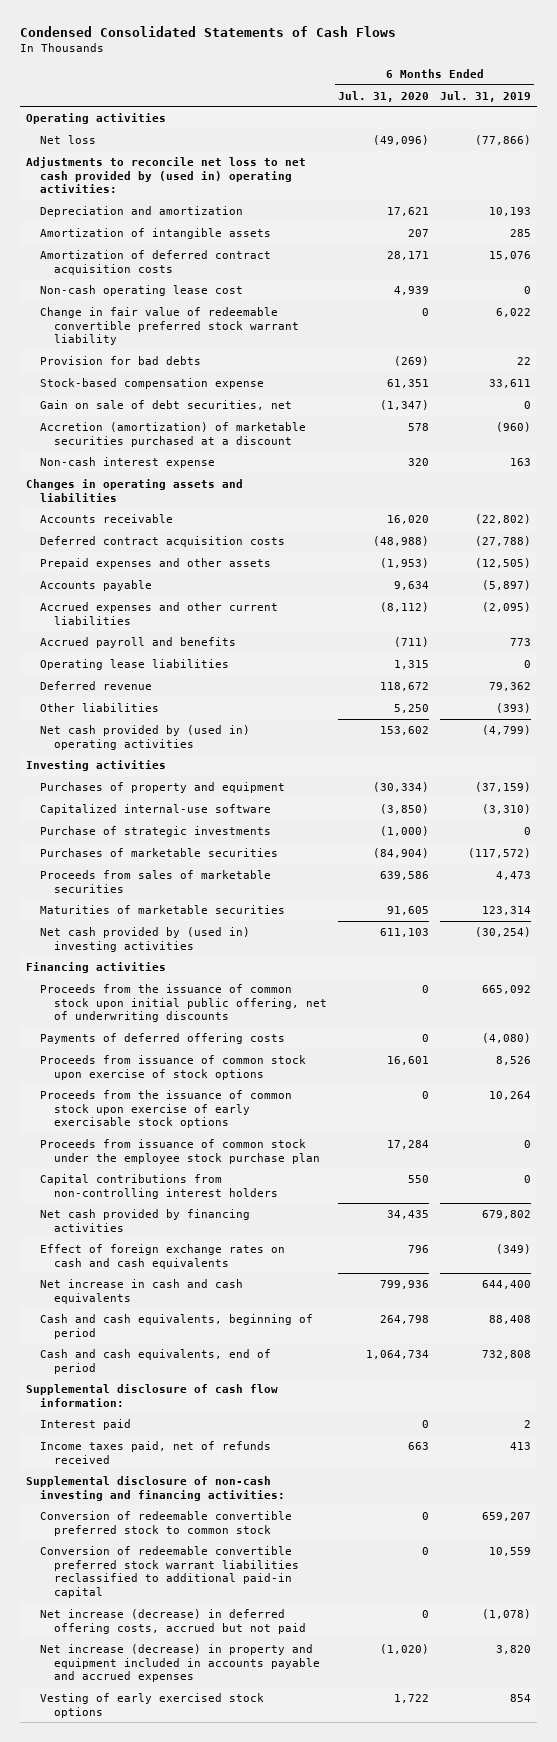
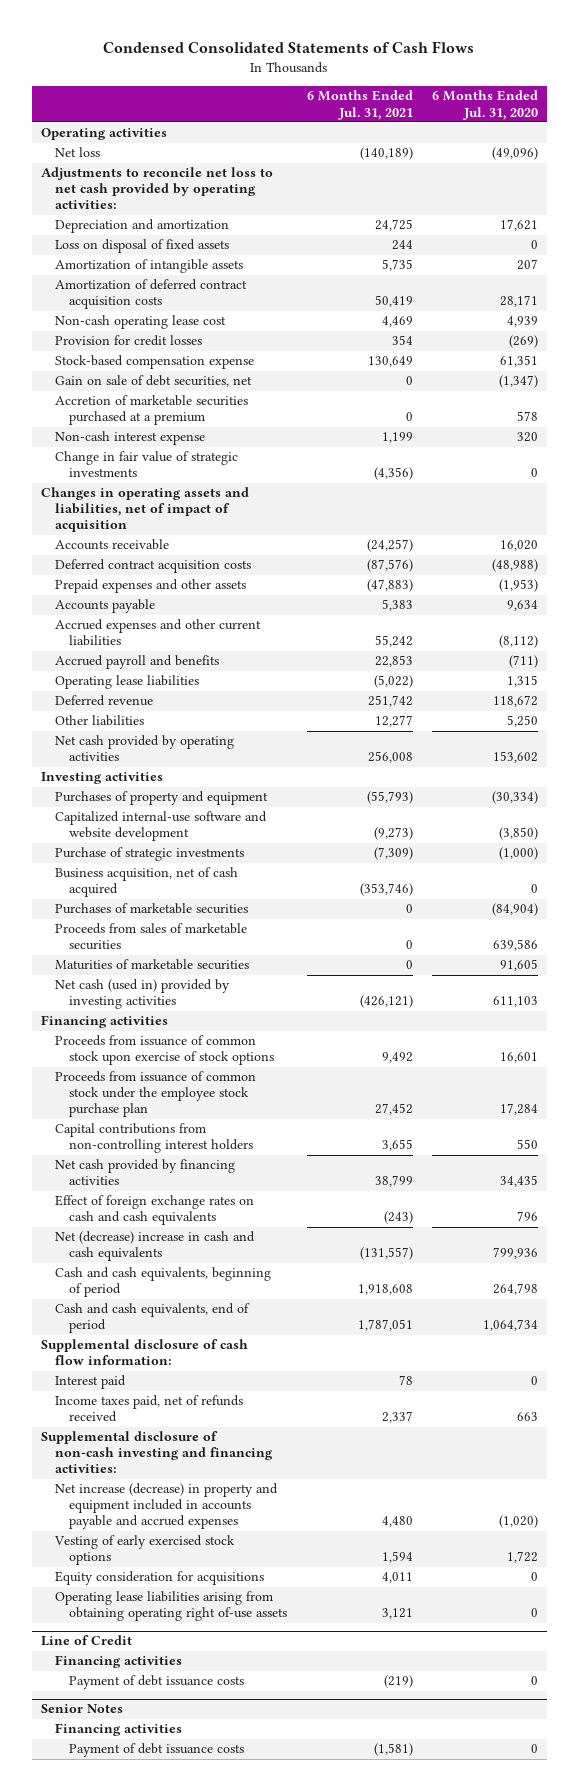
[440,90,532,102] Jul. 31, 2019 -> none
none -> [306,90,413,120] 6 Months Ended Jul. 31, 2021
[25,156,306,194] Adjustments to reconcile net loss to net cash provided by (used in) operating activities: -> [41,167,274,210] Adjustments to reconcile net loss to net cash provided by operating activities:
none -> [55,239,230,254] Loss on disposal of fixed assets
[39,306,300,346] Change in fair value of redeemable convertible preferred stock warrant liability -> none
[39,355,201,365] Provision for bad debts -> [55,335,203,347] Provision for credit losses
[39,421,306,447] Accretion (amortization) of marketable securities purchased at a discount -> [55,395,249,426] Accretion of marketable securities purchased at a premium
none -> [55,451,239,478] Change in fair value of strategic investments
[25,478,243,502] Changes in operating assets and liabilities -> [41,487,250,533] Changes in operating assets and liabilities, net of impact of acquisition
[39,724,250,750] Net cash provided by (used in) operating activities -> [55,735,235,762] Net cash provided by operating activities
[39,803,271,815] Capitalized internal-use software -> [55,811,268,842] Capitalized internal-use software and website development
none -> [55,867,239,898] Business acquisition, net of cash acquired
[39,926,250,952] Net cash provided by (used in) investing activities -> [55,979,231,1010] Net cash (used in) provided by investing activities
[39,983,328,1023] Proceeds from the issuance of common stock upon initial public offering, net of underwriting discounts -> none
[39,1032,285,1044] Payments of deferred offering costs -> none
[39,1089,292,1129] Proceeds from the issuance of common stock upon exercise of early exercisable stock options -> none
[39,1278,243,1304] Net increase in cash and cash equivalents -> [55,1231,256,1262] Net (decrease) increase in cash and cash equivalents
[39,1510,292,1536] Conversion of redeemable convertible preferred stock to common stock -> none
[39,1545,300,1599] Conversion of redeemable convertible preferred stock warrant liabilities reclassified to additional paid-in capital -> none
[39,1608,307,1634] Net increase (decrease) in deferred offering costs, accrued but not paid -> none
none -> [55,1571,265,1586] Equity consideration for acquisitions
none -> [55,1591,288,1622] Operating lease liabilities arising from obtaining operating right of-use assets
none -> [41,1635,133,1647] Line of Credit
none -> [55,1655,183,1669] Financing activities
none -> [69,1675,245,1690] Payment of debt issuance costs
none -> [41,1704,124,1714] Senior Notes
none -> [55,1723,183,1737] Financing activities
none -> [69,1743,245,1758] Payment of debt issuance costs

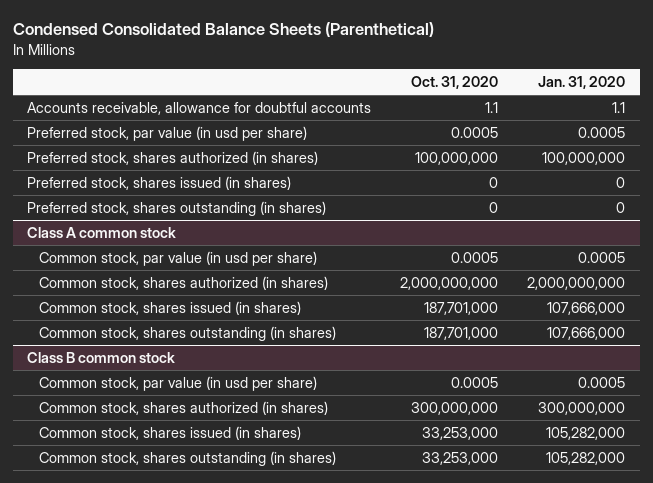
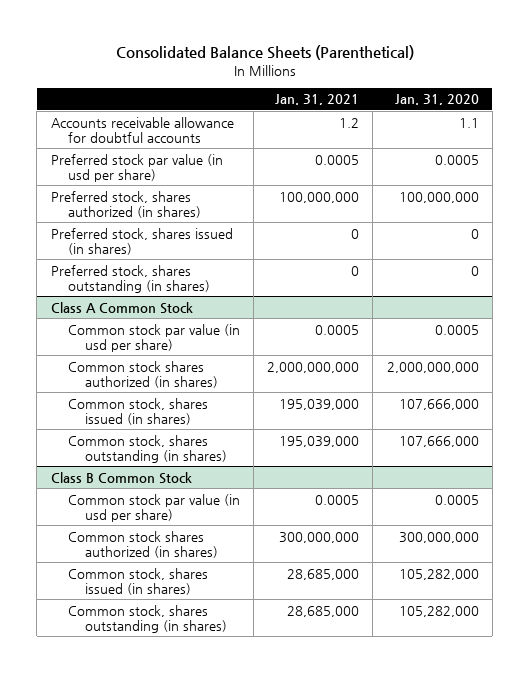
[12,22,434,38] Condensed Consolidated Balance Sheets (Parenthetical) -> [115,45,414,61] Consolidated Balance Sheets (Parenthetical)
[411,75,499,89] Oct. 31, 2020 -> none
none -> [275,94,360,106] Jan. 31, 2021
[27,101,372,115] Accounts receivable, allowance for doubtful accounts -> [50,116,234,143] Accounts receivable allowance for doubtful accounts
[27,125,308,141] Preferred stock, par value (in usd per share) -> [50,153,223,182] Preferred stock par value (in usd per share)
[27,226,177,238] Class A common stock -> [50,301,193,314] Class A Common Stock
[38,250,317,266] Common stock, par value (in usd per share) -> [67,323,240,352] Common stock par value (in usd per share)
[38,275,328,290] Common stock, shares authorized (in shares) -> [67,360,218,388] Common stock shares authorized (in shares)
[27,351,176,363] Class B common stock -> [50,471,192,484] Class B Common Stock
[38,375,317,391] Common stock, par value (in usd per share) -> [67,493,240,522] Common stock par value (in usd per share)
[38,400,328,415] Common stock, shares authorized (in shares) -> [67,530,218,558] Common stock shares authorized (in shares)

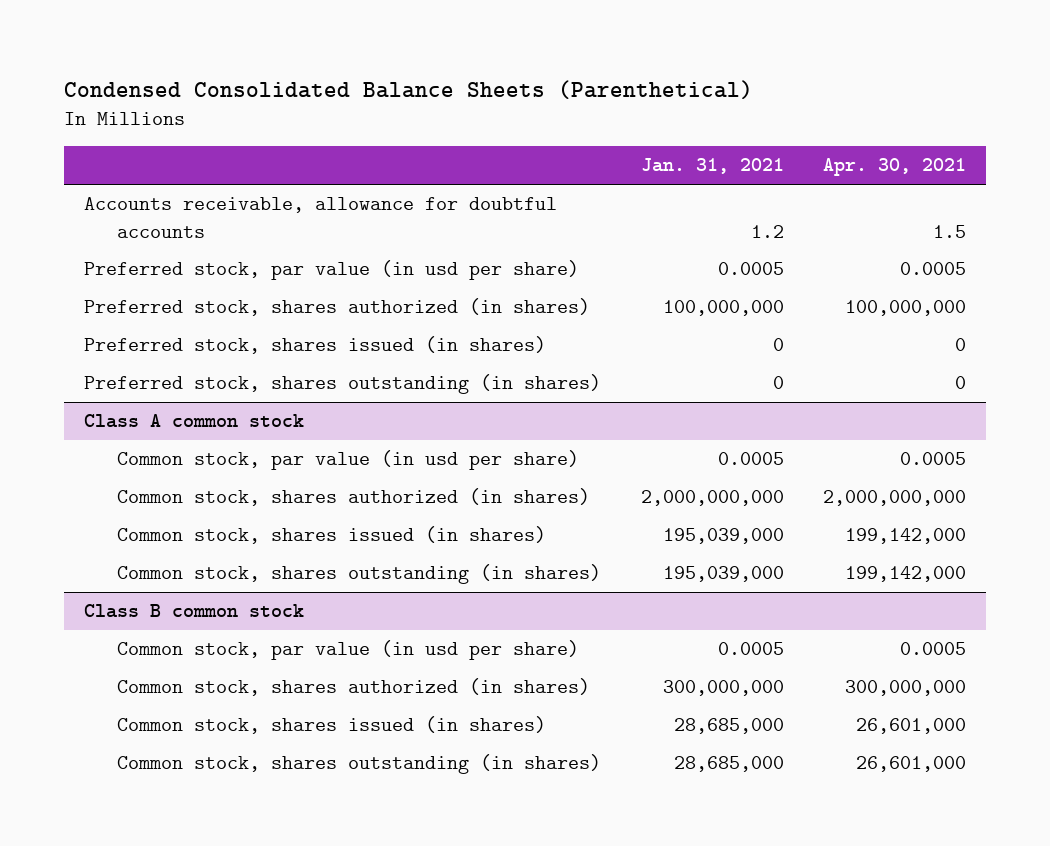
[115,45,414,61] Consolidated Balance Sheets (Parenthetical) -> [64,79,754,99] Condensed Consolidated Balance Sheets (Parenthetical)
[394,94,479,106] Jan. 31, 2020 -> none
none -> [823,158,967,177] Apr. 30, 2021
[50,116,234,143] Accounts receivable allowance for doubtful accounts -> [83,197,557,238] Accounts receivable, allowance for doubtful accounts
[50,153,223,182] Preferred stock par value (in usd per share) -> [83,260,579,281] Preferred stock, par value (in usd per share)
[50,301,193,314] Class A Common Stock -> [83,414,304,429] Class A common stock
[67,323,240,352] Common stock par value (in usd per share) -> [116,450,579,471] Common stock, par value (in usd per share)
[67,360,218,388] Common stock shares authorized (in shares) -> [116,488,590,507] Common stock, shares authorized (in shares)
[50,471,192,484] Class B Common Stock -> [83,604,304,619] Class B common stock
[67,493,240,522] Common stock par value (in usd per share) -> [116,640,579,661] Common stock, par value (in usd per share)
[67,530,218,558] Common stock shares authorized (in shares) -> [116,678,590,697] Common stock, shares authorized (in shares)

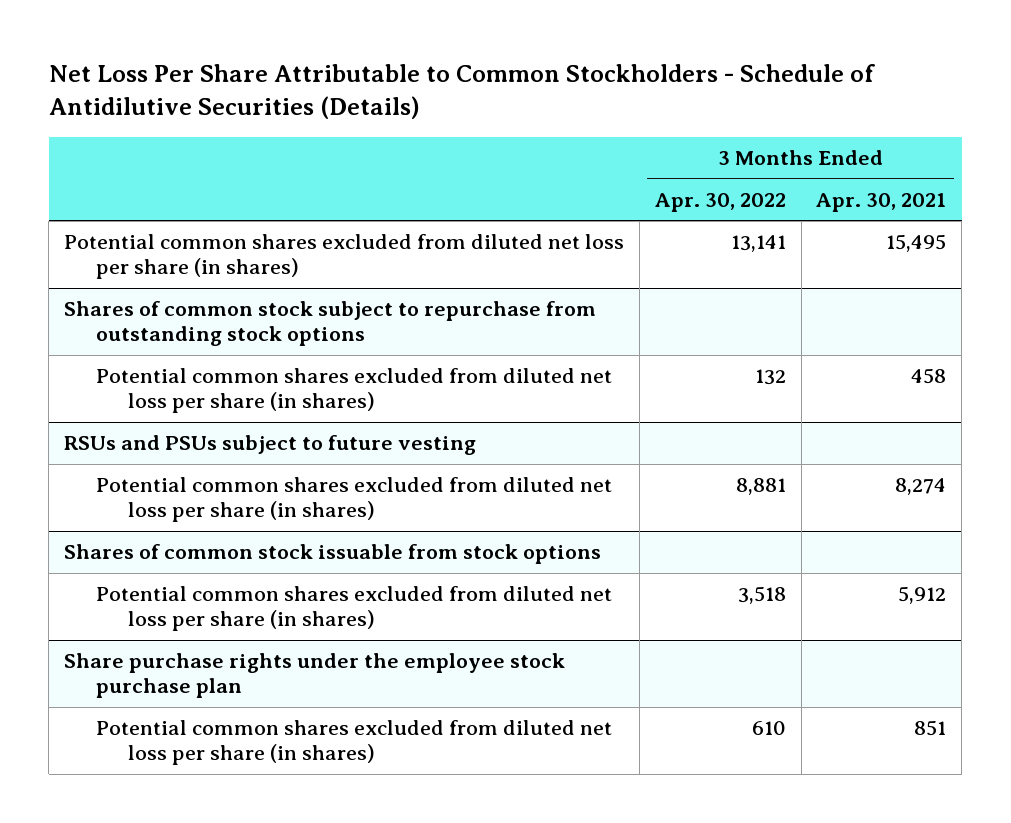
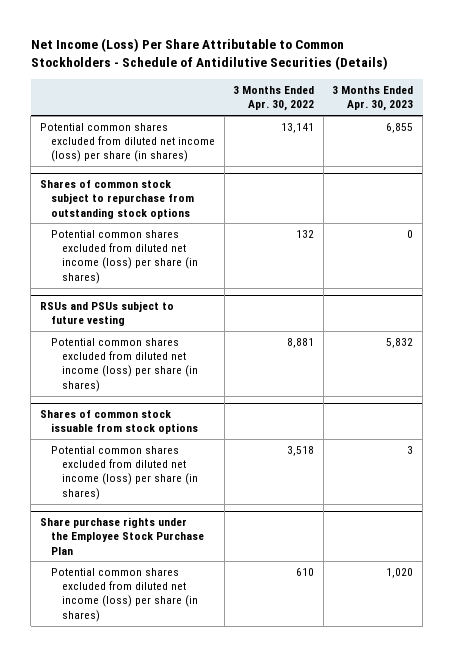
[48,64,875,120] Net Loss Per Share Attributable to Common Stockholders - Schedule of Antidilutive Securities (Details) -> [30,38,388,71] Net Income (Loss) Per Share Attributable to Common Stockholders - Schedule of Antidilutive Securities (Details)
[816,192,947,212] Apr. 30, 2021 -> none
none -> [332,86,414,112] 3 Months Ended Apr. 30, 2023
[64,234,625,280] Potential common shares excluded from diluted net loss per share (in shares) -> [39,123,216,163] Potential common shares excluded from diluted net income (loss) per share (in shares)
[96,368,613,414] Potential common shares excluded from diluted net loss per share (in shares) -> [51,230,199,284] Potential common shares excluded from diluted net income (loss) per share (in shares)
[96,477,613,523] Potential common shares excluded from diluted net loss per share (in shares) -> [51,338,199,392] Potential common shares excluded from diluted net income (loss) per share (in shares)
[96,586,613,632] Potential common shares excluded from diluted net loss per share (in shares) -> [51,446,199,500] Potential common shares excluded from diluted net income (loss) per share (in shares)
[64,653,566,699] Share purchase rights under the employee stock purchase plan -> [39,517,205,555] Share purchase rights under the Employee Stock Purchase Plan
[96,720,613,766] Potential common shares excluded from diluted net loss per share (in shares) -> [51,568,199,622] Potential common shares excluded from diluted net income (loss) per share (in shares)

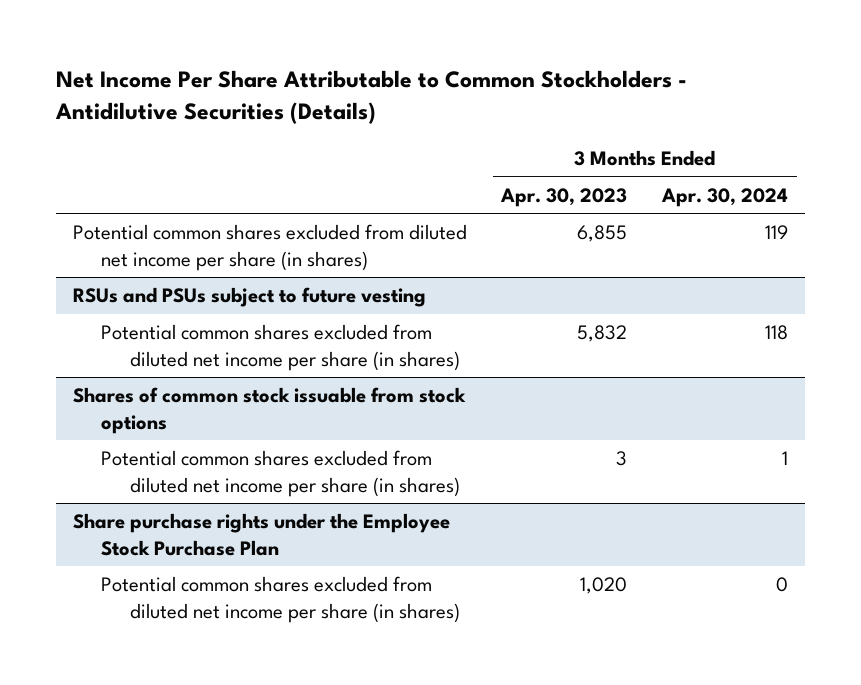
[30,38,388,71] Net Income (Loss) Per Share Attributable to Common Stockholders - Schedule of Antidilutive Securities (Details) -> [54,70,687,125] Net Income Per Share Attributable to Common Stockholders - Antidilutive Securities (Details)
[233,86,315,112] 3 Months Ended Apr. 30, 2022 -> none
none -> [660,187,788,207] Apr. 30, 2024
[39,180,195,219] Shares of common stock subject to repurchase from outstanding stock options -> none
[51,230,199,284] Potential common shares excluded from diluted net income (loss) per share (in shares) -> none
[39,123,216,163] Potential common shares excluded from diluted net income (loss) per share (in shares) -> [72,224,467,271] Potential common shares excluded from diluted net income per share (in shares)
[51,338,199,392] Potential common shares excluded from diluted net income (loss) per share (in shares) -> [101,324,461,371] Potential common shares excluded from diluted net income per share (in shares)
[51,446,199,500] Potential common shares excluded from diluted net income (loss) per share (in shares) -> [101,450,461,497] Potential common shares excluded from diluted net income per share (in shares)
[51,568,199,622] Potential common shares excluded from diluted net income (loss) per share (in shares) -> [101,576,461,623] Potential common shares excluded from diluted net income per share (in shares)

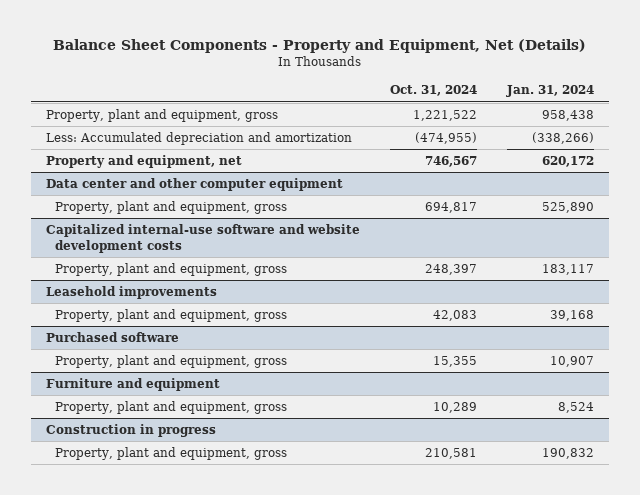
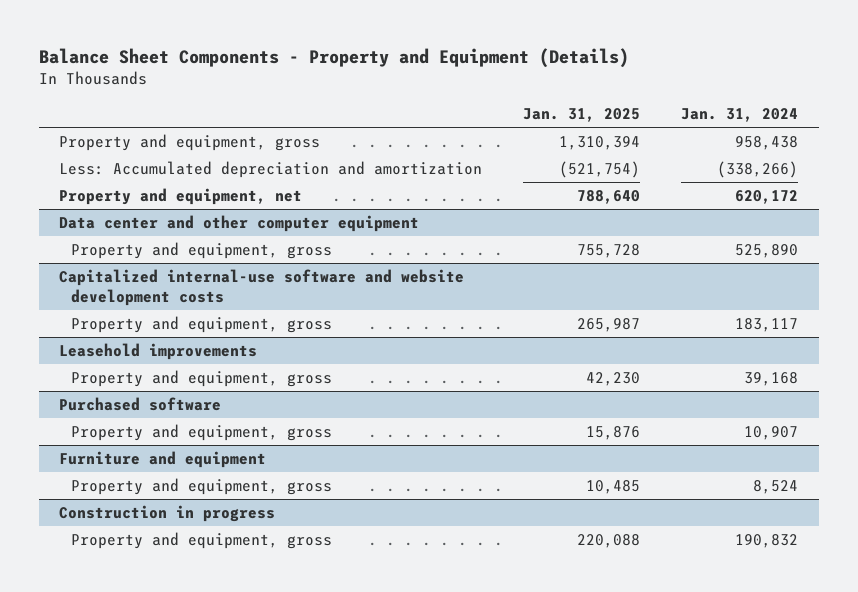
[53,39,587,54] Balance Sheet Components - Property and Equipment, Net (Details) -> [38,48,629,69] Balance Sheet Components - Property and Equipment (Details)
[390,85,478,97] Oct. 31, 2024 -> none
none -> [523,108,641,123] Jan. 31, 2025
[46,109,279,123] Property, plant and equipment, gross -> [59,134,321,152] Property and equipment, gross
[55,201,288,215] Property, plant and equipment, gross -> [71,242,333,260] Property and equipment, gross
[55,263,288,277] Property, plant and equipment, gross -> [71,316,333,334] Property and equipment, gross
[55,309,288,323] Property, plant and equipment, gross -> [71,370,333,388] Property and equipment, gross
[55,355,288,369] Property, plant and equipment, gross -> [71,424,333,442] Property and equipment, gross
[55,401,288,415] Property, plant and equipment, gross -> [71,478,333,496] Property and equipment, gross
[55,447,288,461] Property, plant and equipment, gross -> [71,532,333,550] Property and equipment, gross

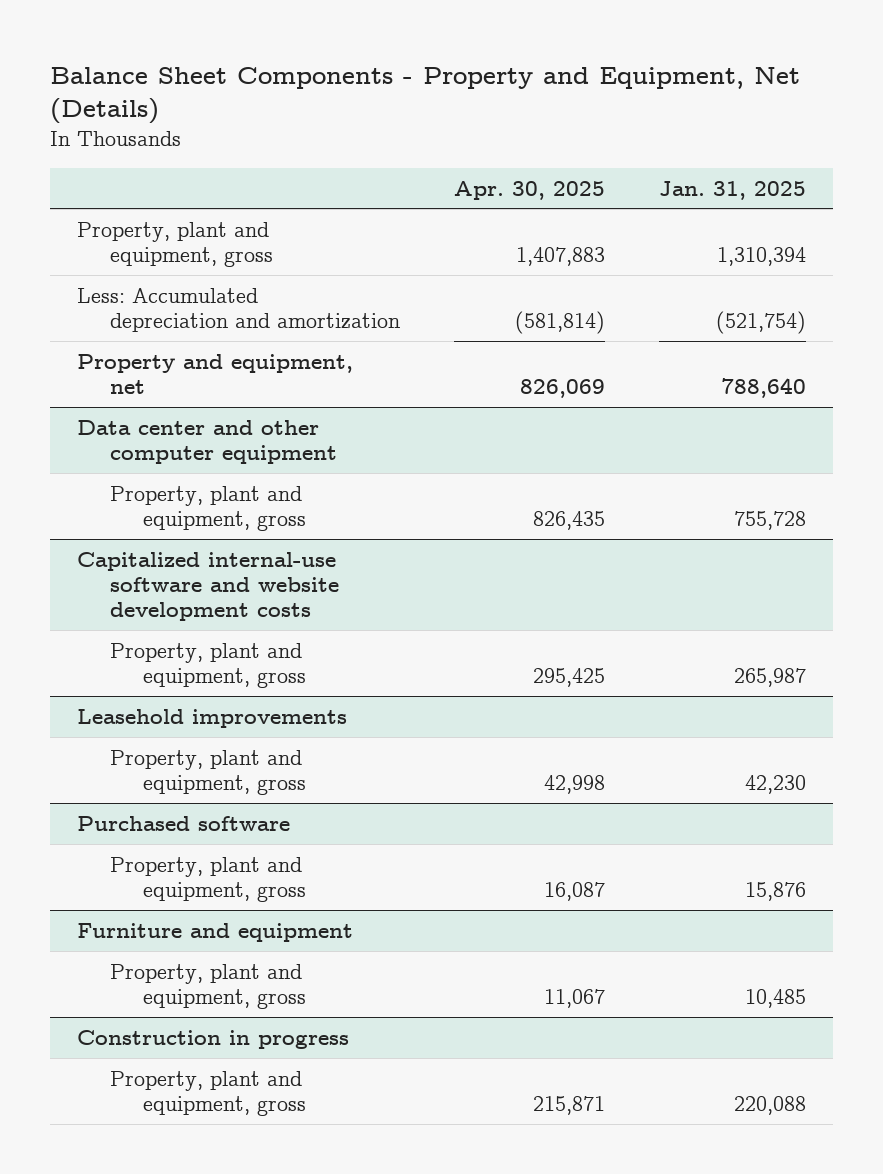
[38,48,629,69] Balance Sheet Components - Property and Equipment (Details) -> [50,66,801,125] Balance Sheet Components - Property and Equipment, Net (Details)
[681,108,799,123] Jan. 31, 2024 -> none
none -> [454,180,606,200] Apr. 30, 2025
[59,134,321,152] Property and equipment, gross -> [77,221,274,267] Property, plant and equipment, gross
[71,242,333,260] Property and equipment, gross -> [110,485,306,531] Property, plant and equipment, gross
[71,316,333,334] Property and equipment, gross -> [110,642,306,688] Property, plant and equipment, gross
[71,370,333,388] Property and equipment, gross -> [110,749,306,795] Property, plant and equipment, gross
[71,424,333,442] Property and equipment, gross -> [110,856,306,902] Property, plant and equipment, gross
[71,478,333,496] Property and equipment, gross -> [110,963,306,1009] Property, plant and equipment, gross
[71,532,333,550] Property and equipment, gross -> [110,1070,306,1116] Property, plant and equipment, gross

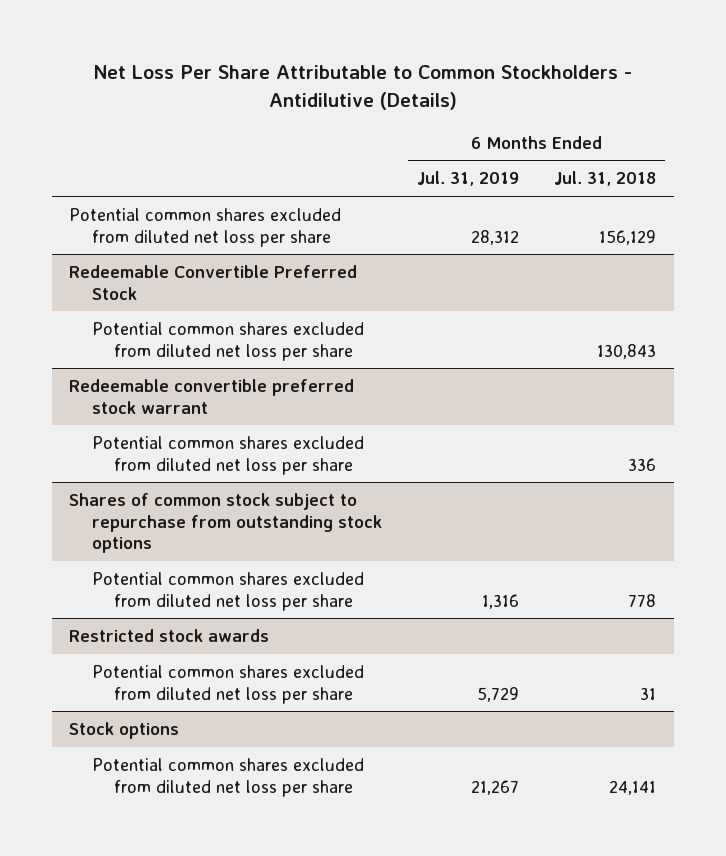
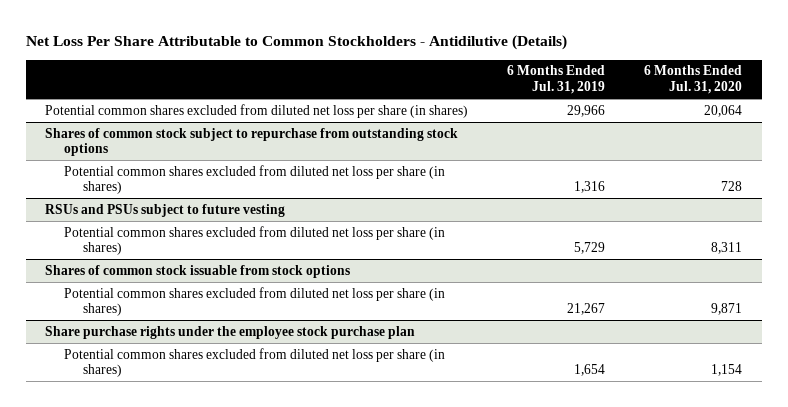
[554,171,657,187] Jul. 31, 2018 -> none
none -> [644,65,743,95] 6 Months Ended Jul. 31, 2020
[69,264,358,300] Redeemable Convertible Preferred Stock -> none
[91,321,364,361] Potential common shares excluded from diluted net loss per share -> none
[69,378,355,414] Redeemable convertible preferred stock warrant -> none
[91,435,364,475] Potential common shares excluded from diluted net loss per share -> none
[69,207,342,247] Potential common shares excluded from diluted net loss per share -> [45,103,469,118] Potential common shares excluded from diluted net loss per share (in shares)
[470,229,519,245] 28,312 -> [567,104,606,117] 29,966
[91,571,364,611] Potential common shares excluded from diluted net loss per share -> [63,164,445,195] Potential common shares excluded from diluted net loss per share (in shares)
[69,628,270,642] Restricted stock awards -> [45,203,286,217] RSUs and PSUs subject to future vesting
[91,664,364,704] Potential common shares excluded from diluted net loss per share -> [63,225,445,256] Potential common shares excluded from diluted net loss per share (in shares)
[69,721,180,739] Stock options -> [45,264,351,278] Shares of common stock issuable from stock options
[91,757,364,797] Potential common shares excluded from diluted net loss per share -> [63,286,445,317] Potential common shares excluded from diluted net loss per share (in shares)
none -> [45,325,416,339] Share purchase rights under the employee stock purchase plan
none -> [63,347,445,378] Potential common shares excluded from diluted net loss per share (in shares)

